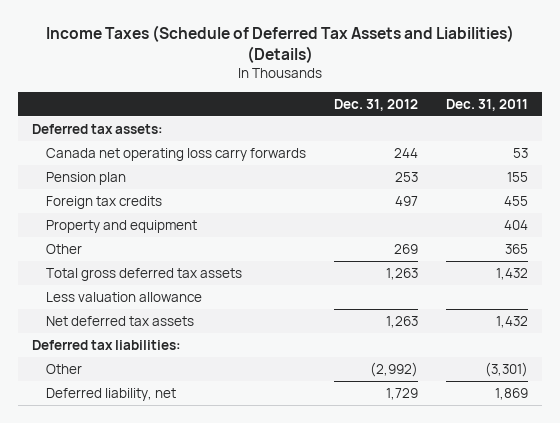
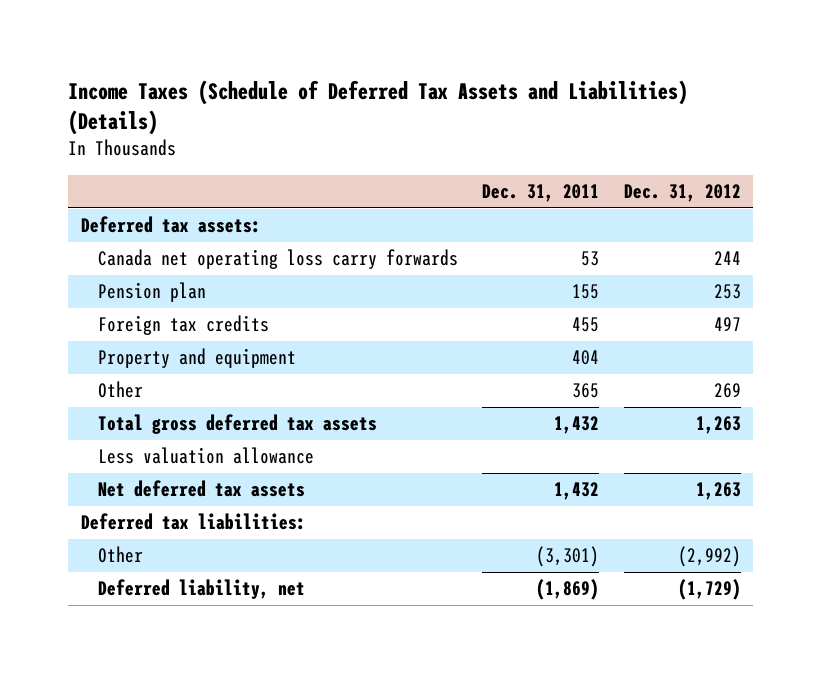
[386,387,419,400] 1,729 -> [678,579,742,601] (1,729)
[494,387,528,400] 1,869 -> [536,579,600,601] (1,869)

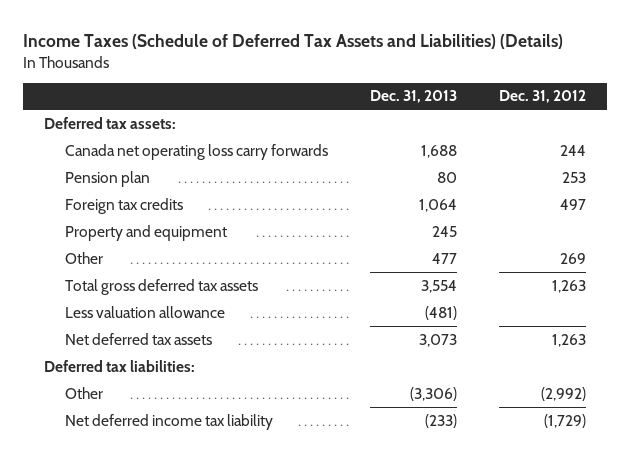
[482,184,600,203] Dec. 31, 2011 -> none
none -> [370,90,458,104] Dec. 31, 2013
[97,579,305,600] Deferred liability, net -> [64,413,273,430] Net deferred income tax liability

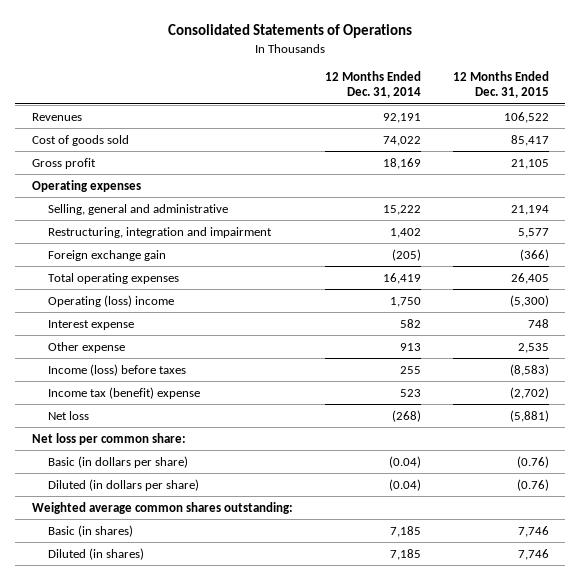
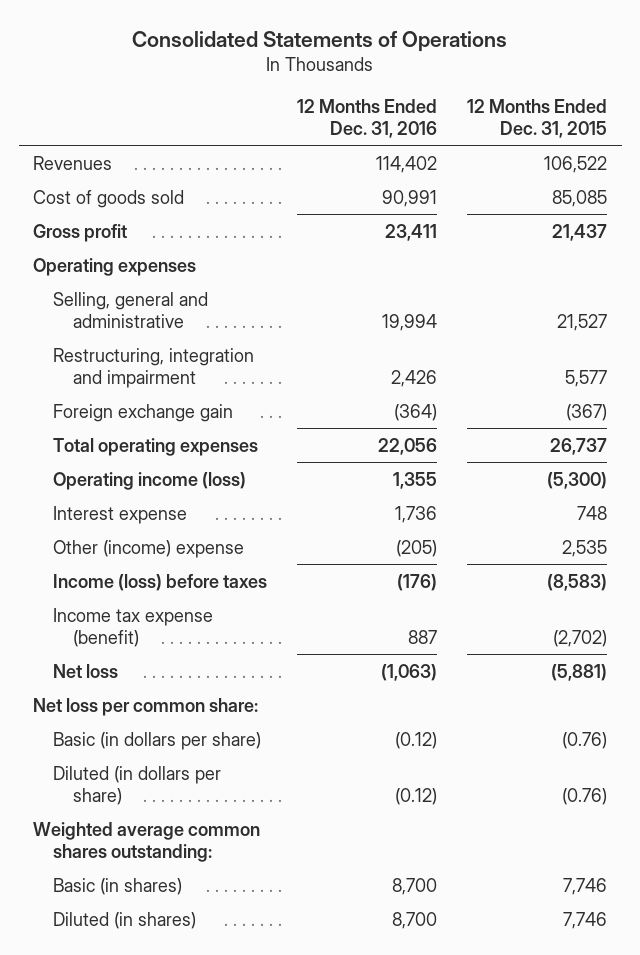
[324,71,421,99] 12 Months Ended Dec. 31, 2014 -> none
none -> [296,98,437,138] 12 Months Ended Dec. 31, 2016
[511,134,550,146] 85,417 -> [551,189,607,207] 85,085
[511,158,550,169] 21,105 -> [551,223,607,241] 21,437
[511,204,550,215] 21,194 -> [556,313,607,331] 21,527
[520,248,550,261] (366) -> [565,403,607,421] (367)
[511,272,550,284] 26,405 -> [549,437,607,455] 26,737
[48,294,175,307] Operating (loss) income -> [52,471,246,490] Operating income (loss)
[48,341,126,353] Other expense -> [52,539,244,558] Other (income) expense
[48,386,201,399] Income tax (benefit) expense -> [52,607,213,647] Income tax expense (benefit)

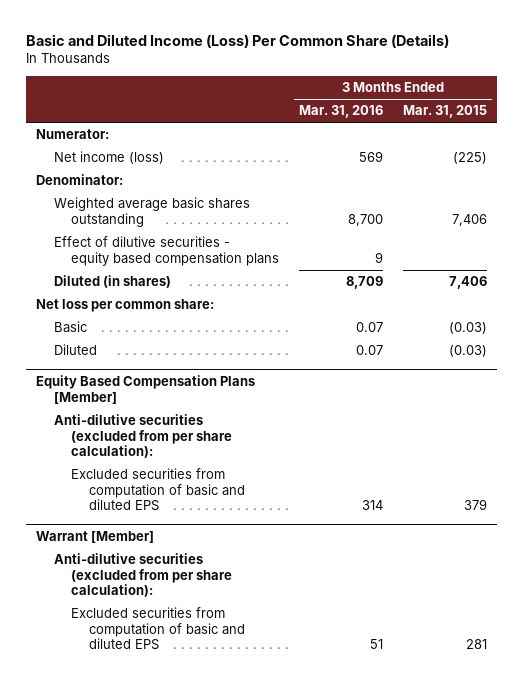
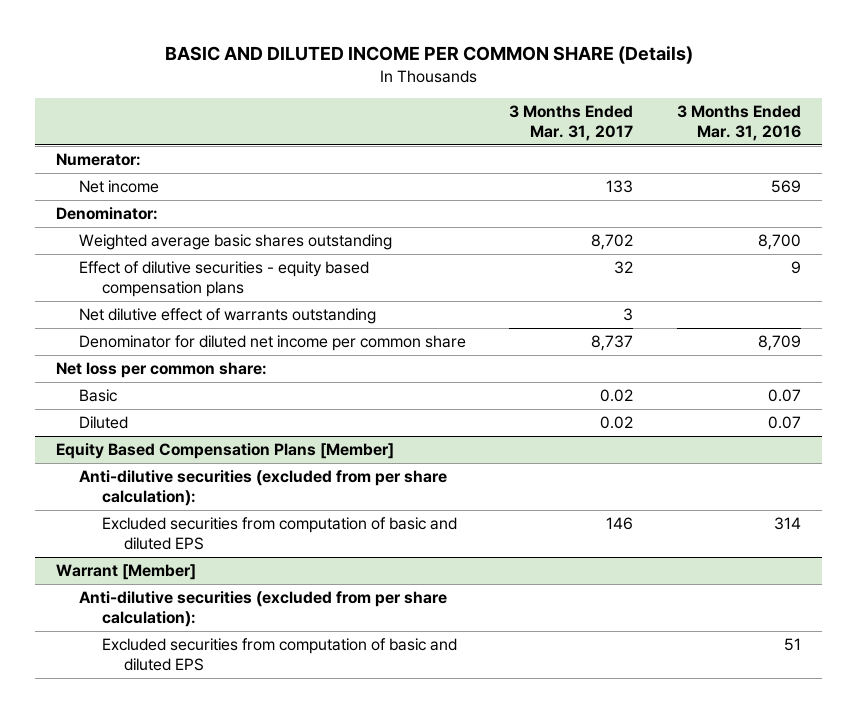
[25,33,449,48] Basic and Diluted Income (Loss) Per Common Share (Details) -> [164,45,693,64] BASIC AND DILUTED INCOME PER COMMON SHARE (Details)
[403,105,488,119] Mar. 31, 2015 -> none
none -> [509,104,634,142] 3 Months Ended Mar. 31, 2017
[53,151,164,165] Net income (loss) -> [79,180,160,194] Net income
none -> [79,308,377,325] Net dilutive effect of warrants outstanding
[53,275,171,289] Diluted (in shares) -> [79,335,467,352] Denominator for diluted net income per common share

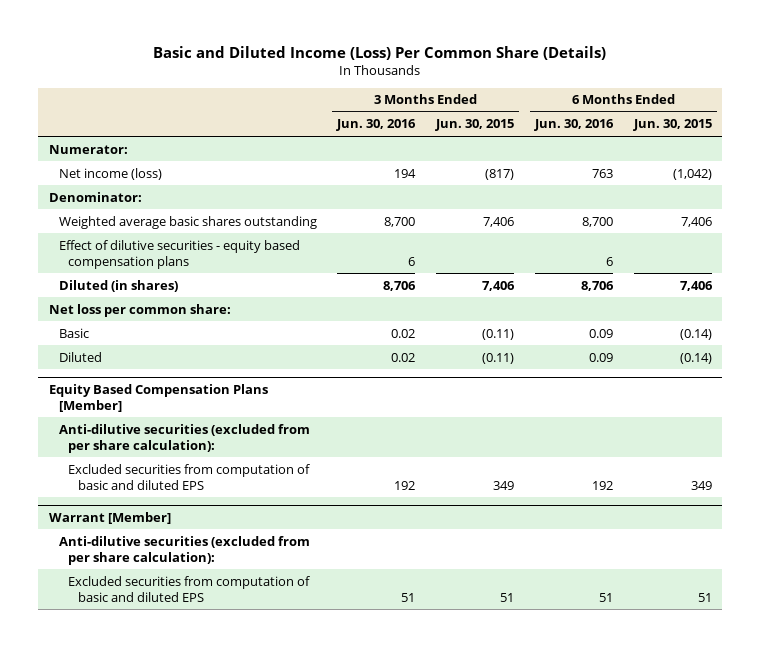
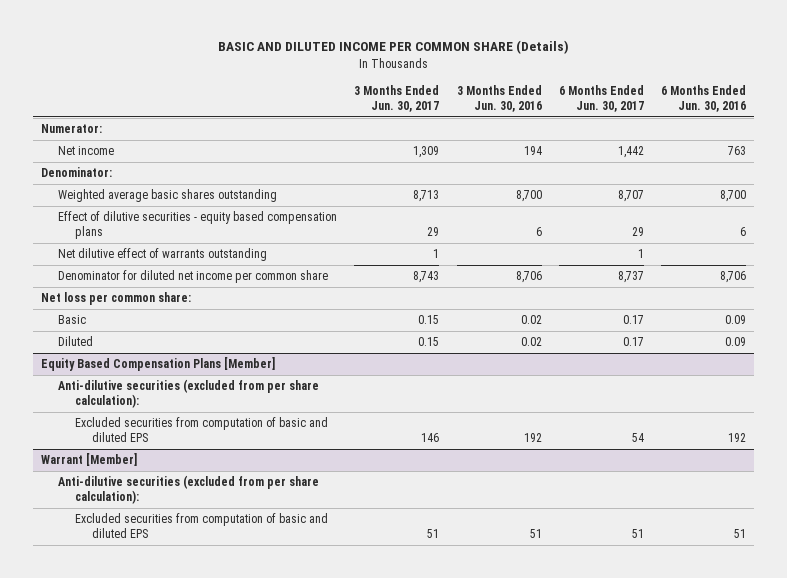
[153,45,607,60] Basic and Diluted Income (Loss) Per Common Share (Details) -> [217,40,569,55] BASIC AND DILUTED INCOME PER COMMON SHARE (Details)
[435,119,515,132] Jun. 30, 2015 -> none
[632,119,712,132] Jun. 30, 2015 -> none
none -> [354,84,440,112] 3 Months Ended Jun. 30, 2017
none -> [558,84,644,112] 6 Months Ended Jun. 30, 2017
[58,167,162,180] Net income (loss) -> [58,146,115,156] Net income
none -> [58,248,268,262] Net dilutive effect of warrants outstanding
[58,279,178,292] Diluted (in shares) -> [58,270,329,284] Denominator for diluted net income per common share

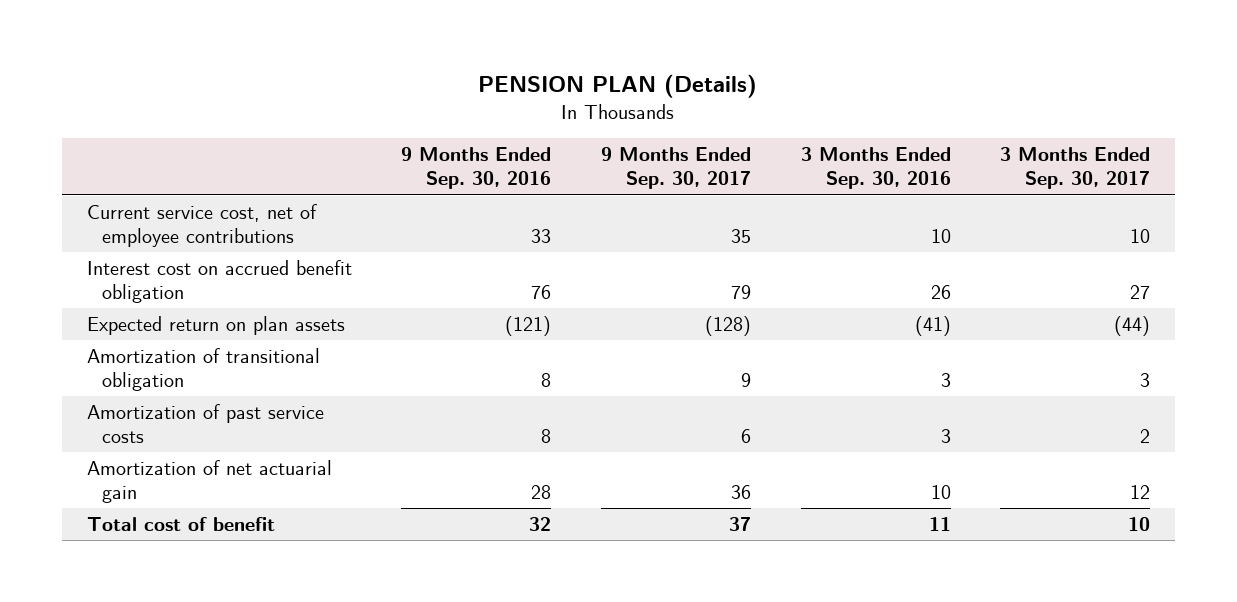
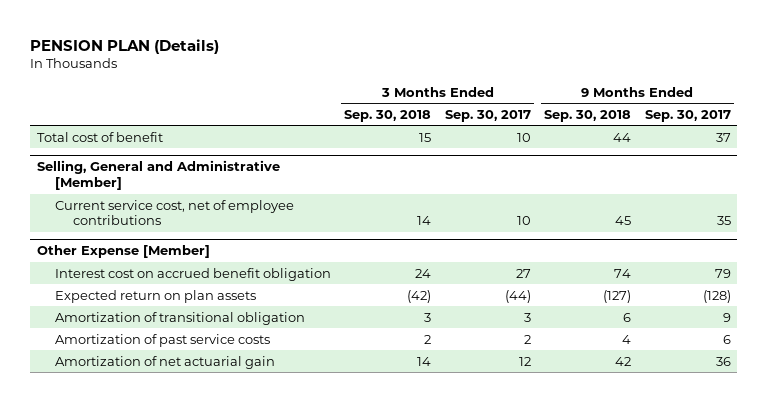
[401,147,552,190] 9 Months Ended Sep. 30, 2016 -> none
[800,147,951,190] 3 Months Ended Sep. 30, 2016 -> none
none -> [344,109,432,122] Sep. 30, 2018
none -> [544,109,632,122] Sep. 30, 2018
[86,517,275,532] Total cost of benefit -> [37,131,164,142] Total cost of benefit
none -> [37,160,281,191] Selling, General and Administrative [Member]
none -> [37,245,211,259] Other Expense [Member]

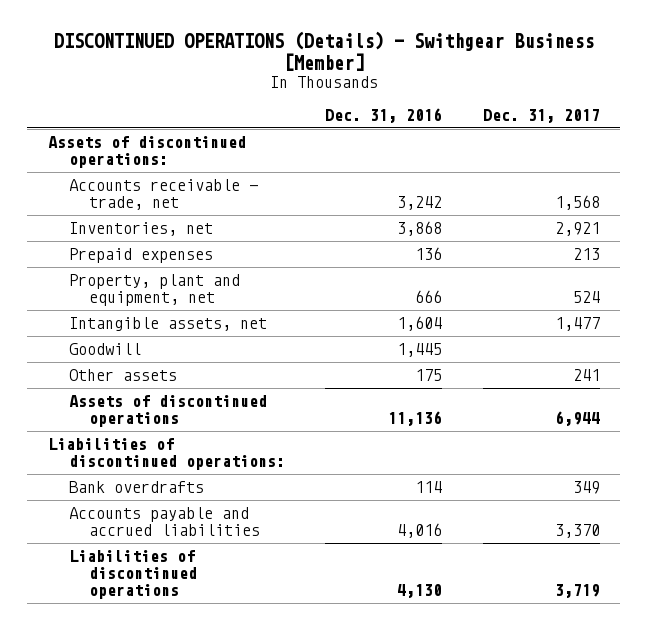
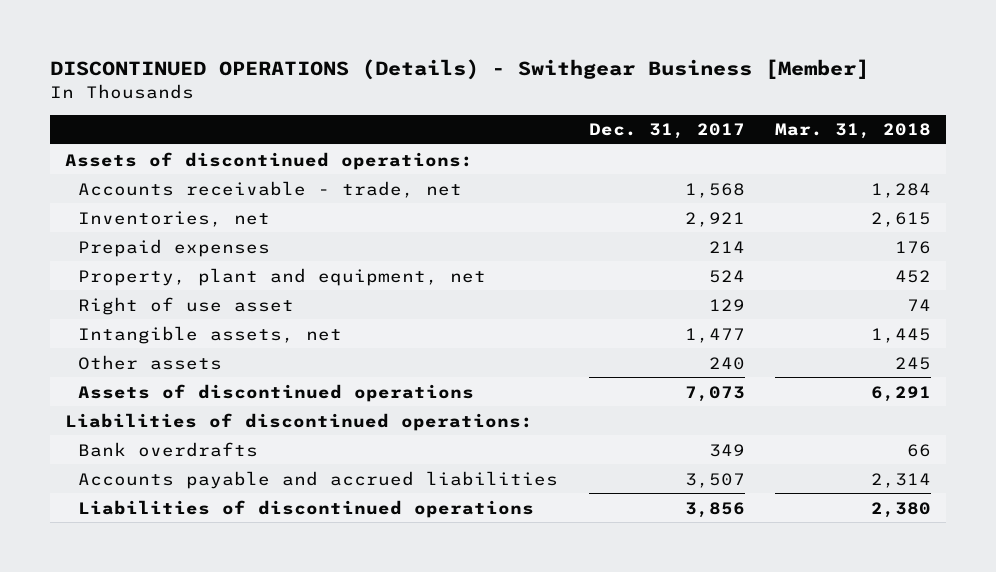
[325,107,443,123] Dec. 31, 2016 -> none
none -> [775,123,932,140] Mar. 31, 2018
[572,248,600,261] 213 -> [708,240,745,253] 214
none -> [78,296,295,315] Right of use asset
[68,343,141,356] Goodwill -> none
[572,369,600,382] 241 -> [708,356,745,370] 240
[554,411,600,427] 6,944 -> [684,385,745,402] 7,073
[554,524,600,539] 3,370 -> [684,472,745,488] 3,507
[554,584,600,599] 3,719 -> [684,501,745,518] 3,856

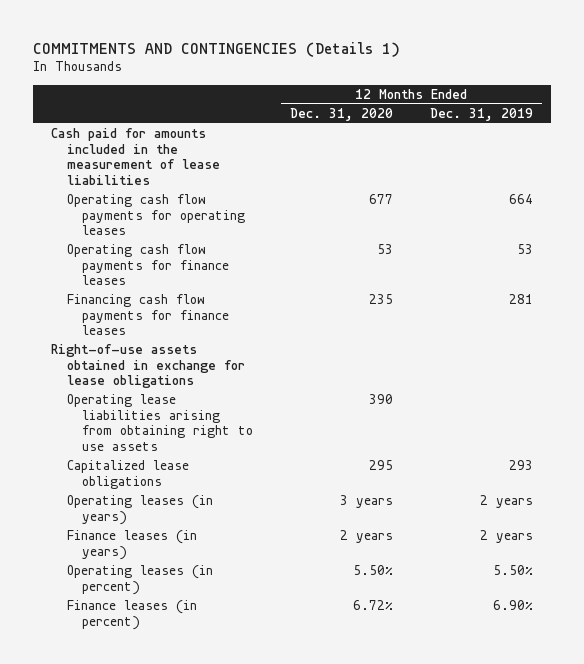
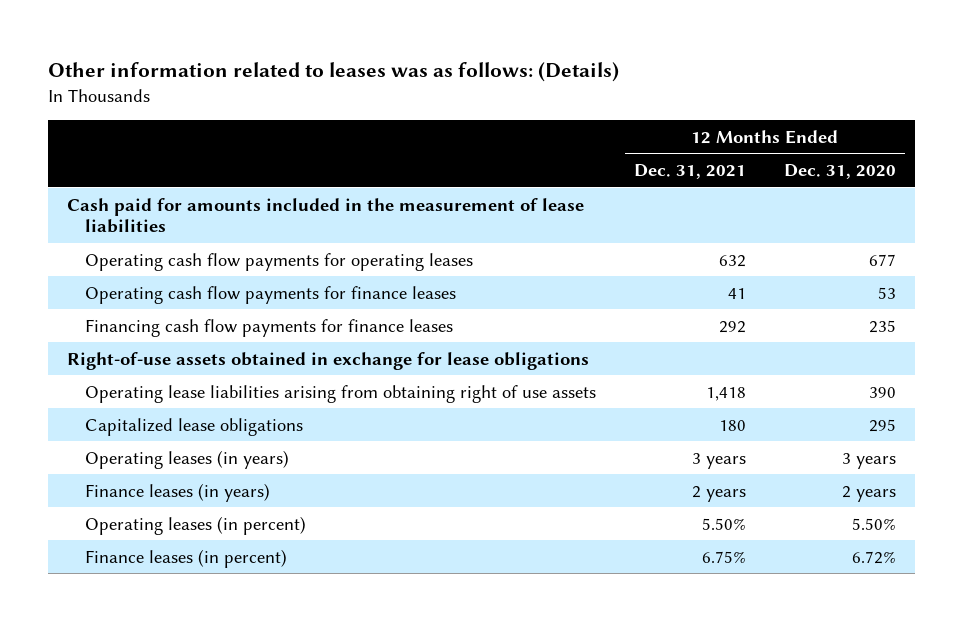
[32,41,400,57] COMMITMENTS AND CONTINGENCIES (Details 1) -> [48,61,620,82] Other information related to leases was as follows: (Details)
[429,107,533,121] Dec. 31, 2019 -> none
none -> [634,164,747,180] Dec. 31, 2021
[66,394,254,451] Operating lease liabilities arising from obtaining right to use assets -> [85,384,597,403] Operating lease liabilities arising from obtaining right of use assets

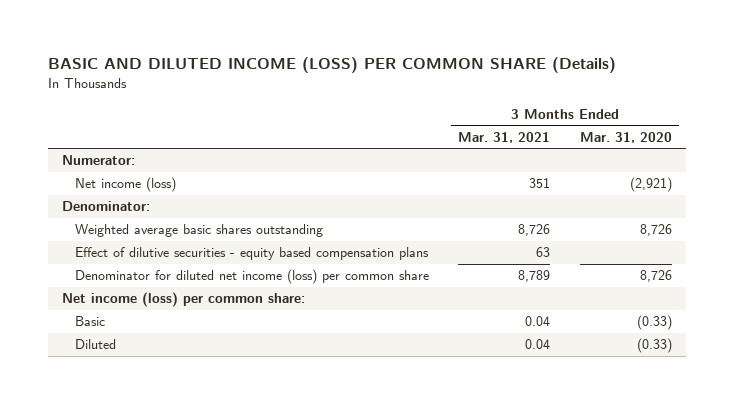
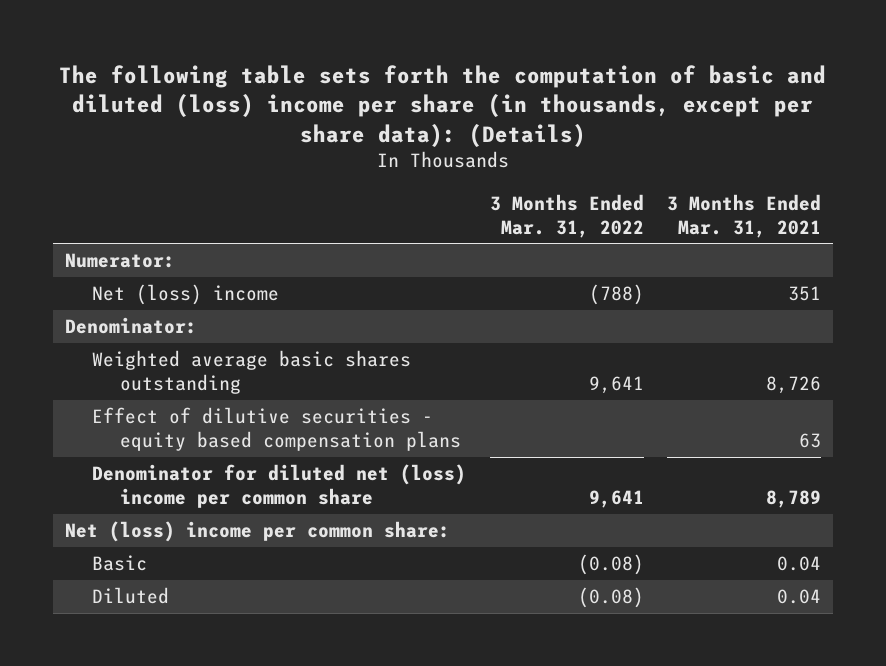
[47,57,616,74] BASIC AND DILUTED INCOME (LOSS) PER COMMON SHARE (Details) -> [59,64,827,147] The following table sets forth the computation of basic and diluted (loss) income per share (in thousands, except per share data): (Details)
[579,131,672,143] Mar. 31, 2020 -> none
none -> [489,193,644,238] 3 Months Ended Mar. 31, 2022
[75,177,177,193] Net income (loss) -> [92,284,280,306] Net (loss) income
[75,269,430,285] Denominator for diluted net income (loss) per common share -> [92,464,467,509] Denominator for diluted net (loss) income per common share
[62,292,306,308] Net income (loss) per common share: -> [64,521,450,543] Net (loss) income per common share:

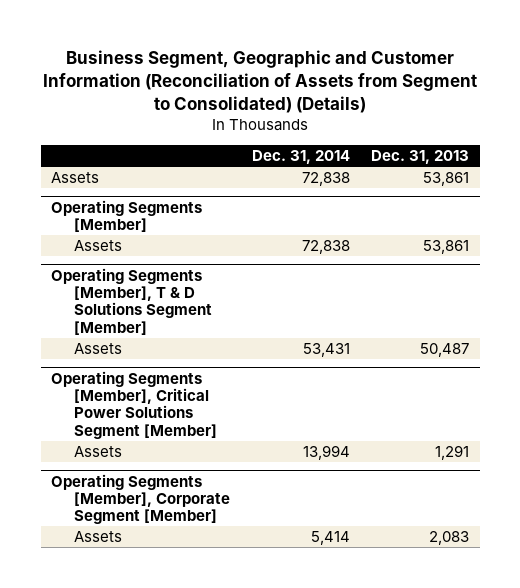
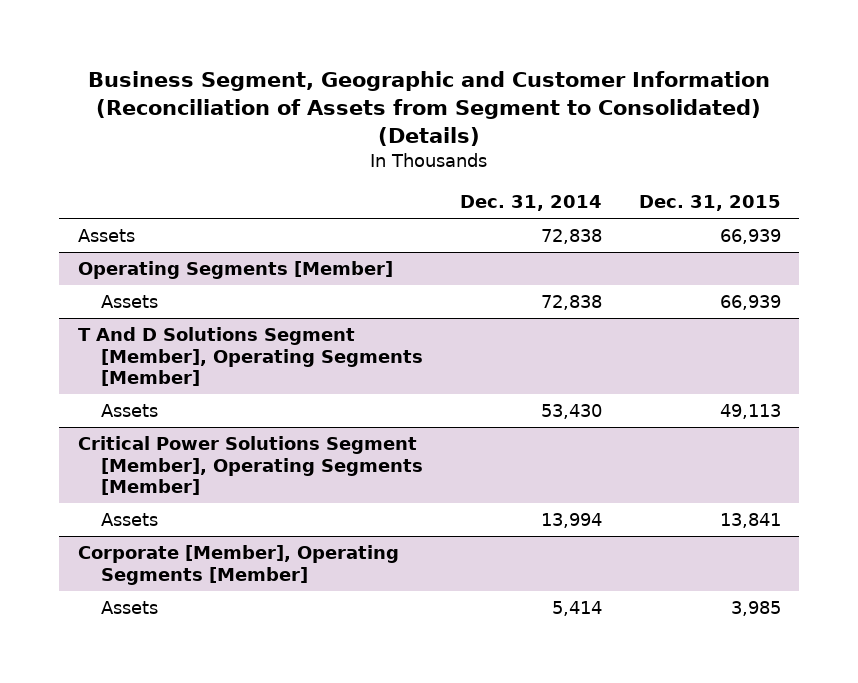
[370,150,469,165] Dec. 31, 2013 -> none
none -> [638,195,781,212] Dec. 31, 2015
[51,267,213,335] Operating Segments [Member], T & D Solutions Segment [Member] -> [77,327,423,387] T And D Solutions Segment [Member], Operating Segments [Member]
[302,342,350,357] 53,431 -> [540,404,602,420] 53,430
[51,370,218,439] Operating Segments [Member], Critical Power Solutions Segment [Member] -> [77,436,423,496] Critical Power Solutions Segment [Member], Operating Segments [Member]
[51,473,231,525] Operating Segments [Member], Corporate Segment [Member] -> [77,545,399,585] Corporate [Member], Operating Segments [Member]

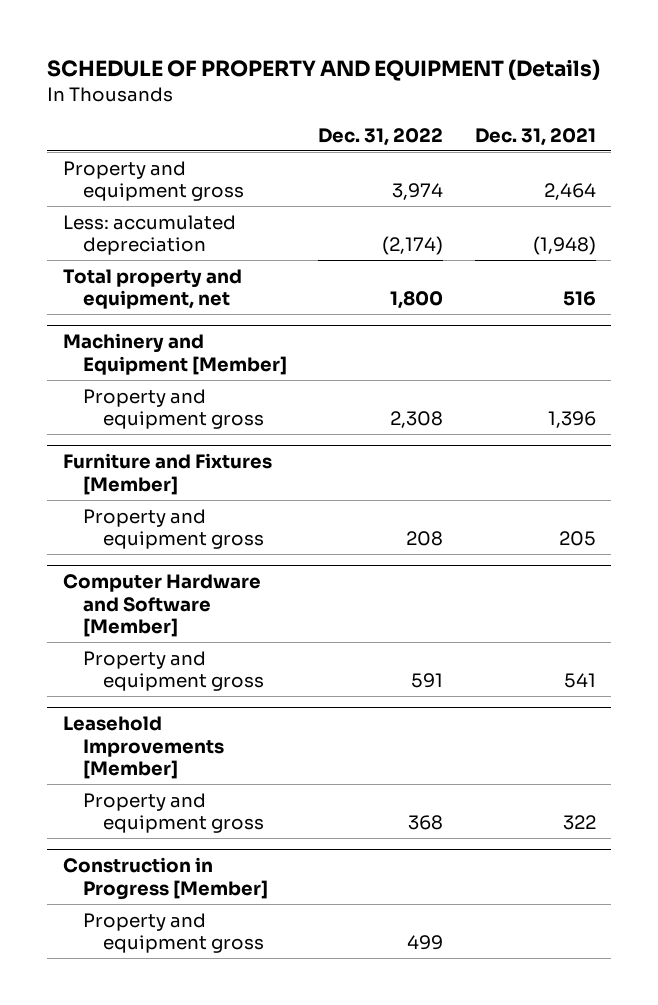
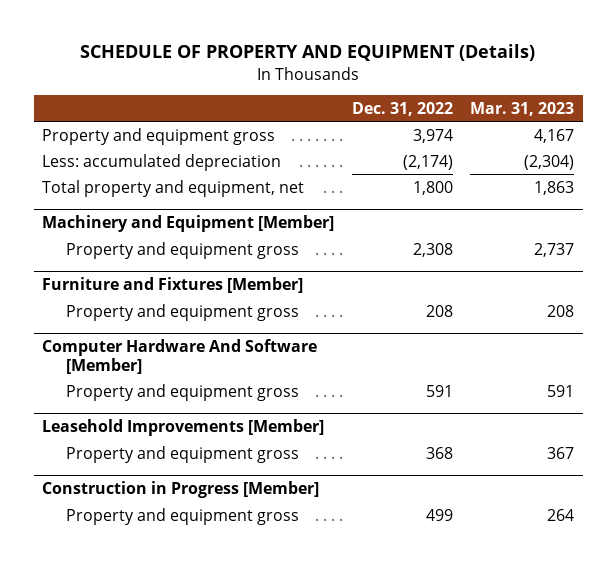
[474,127,596,146] Dec. 31, 2021 -> none
none -> [469,101,574,116] Mar. 31, 2023
[62,573,261,638] Computer Hardware and Software [Member] -> [42,339,318,375] Computer Hardware And Software [Member]

